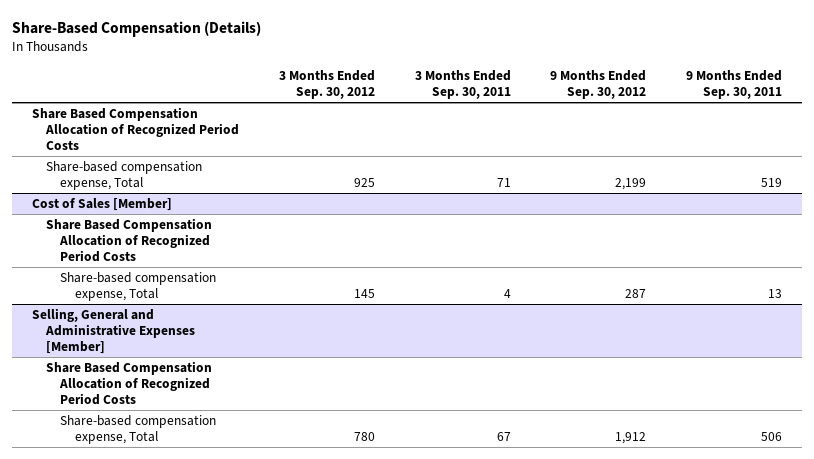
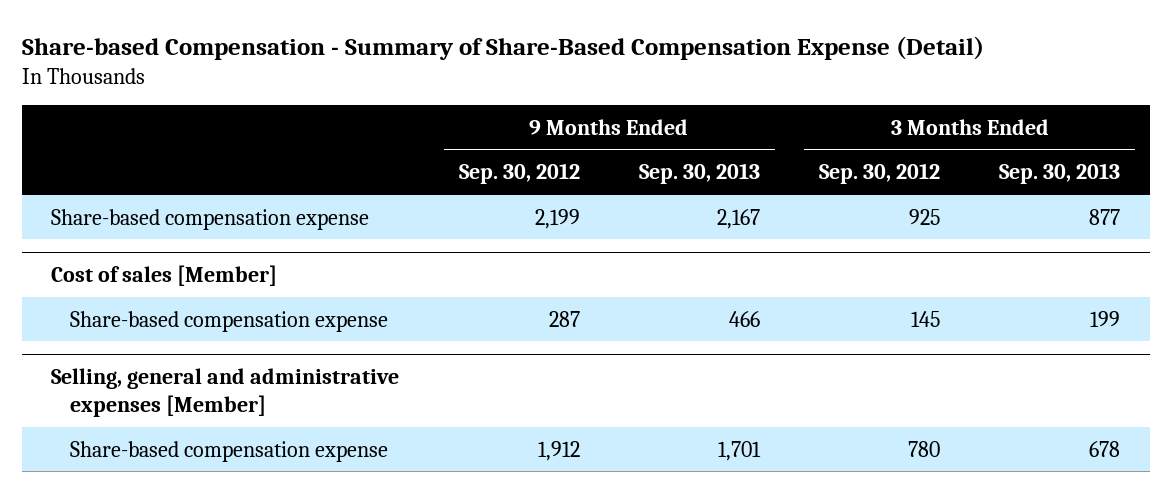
[11,20,261,37] Share-Based Compensation (Details) -> [21,35,984,60] Share-based Compensation - Summary of Share-Based Compensation Expense (Detail)
[414,70,511,100] 3 Months Ended Sep. 30, 2011 -> none
[686,70,783,100] 9 Months Ended Sep. 30, 2011 -> none
none -> [638,163,760,185] Sep. 30, 2013
none -> [999,163,1121,185] Sep. 30, 2013
[31,107,240,150] Share Based Compensation Allocation of Recognized Period Costs -> none
[46,218,213,262] Share Based Compensation Allocation of Recognized Period Costs -> none
[46,361,213,405] Share Based Compensation Allocation of Recognized Period Costs -> none
[46,161,203,190] Share-based compensation expense, Total -> [51,208,370,230] Share-based compensation expense
[31,198,172,212] Cost of Sales [Member] -> [51,265,278,287] Cost of sales [Member]
[60,272,217,301] Share-based compensation expense, Total -> [70,310,389,332] Share-based compensation expense
[31,308,196,354] Selling, General and Administrative Expenses [Member] -> [51,368,400,418] Selling, general and administrative expenses [Member]
[60,415,217,444] Share-based compensation expense, Total -> [70,440,389,462] Share-based compensation expense

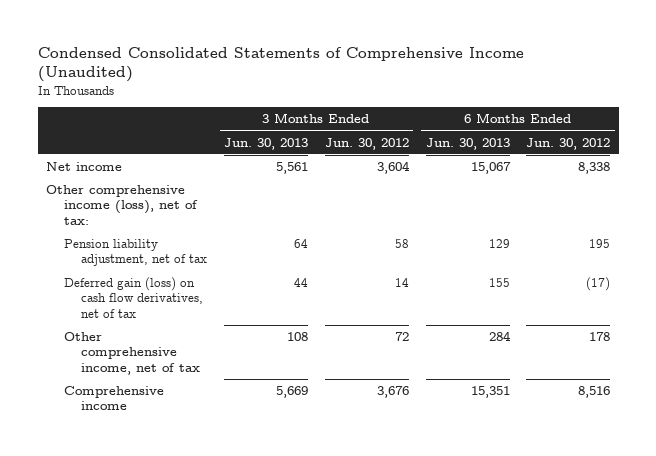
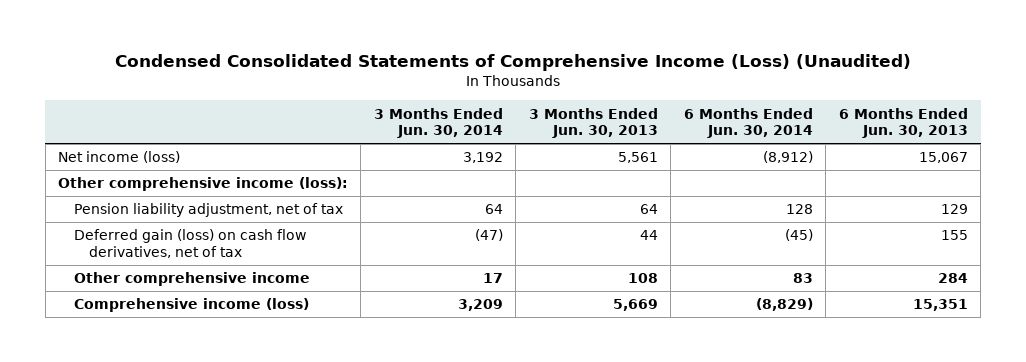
[37,46,524,83] Condensed Consolidated Statements of Comprehensive Income (Unaudited) -> [114,54,911,72] Condensed Consolidated Statements of Comprehensive Income (Loss) (Unaudited)
[324,137,409,150] Jun. 30, 2012 -> none
[526,137,611,150] Jun. 30, 2012 -> none
none -> [373,107,503,139] 3 Months Ended Jun. 30, 2014
none -> [683,107,813,139] 6 Months Ended Jun. 30, 2014
[46,162,123,172] Net income -> [58,151,181,164] Net income (loss)
[46,185,198,225] Other comprehensive income (loss), net of tax: -> [58,177,349,192] Other comprehensive income (loss):
[63,332,201,375] Other comprehensive income, net of tax -> [73,272,310,287] Other comprehensive income
[63,386,164,411] Comprehensive income -> [73,298,309,313] Comprehensive income (loss)

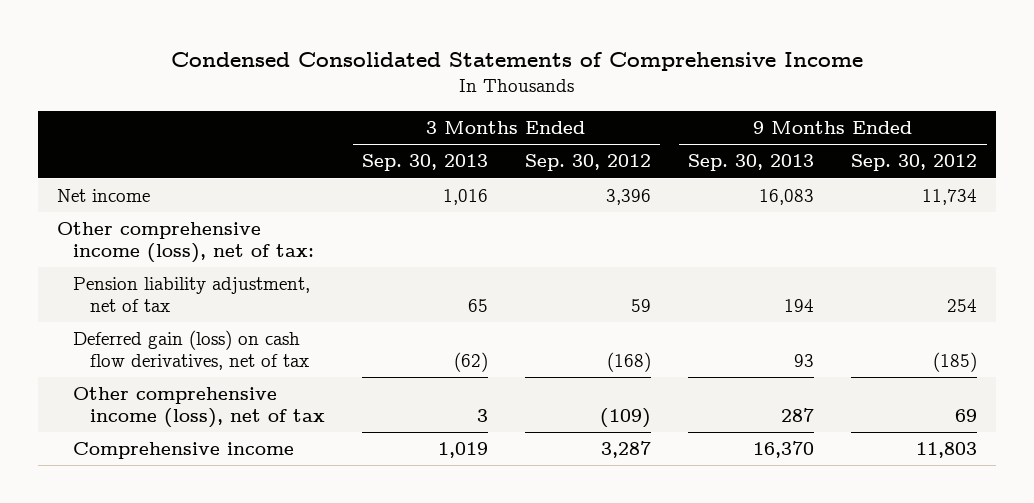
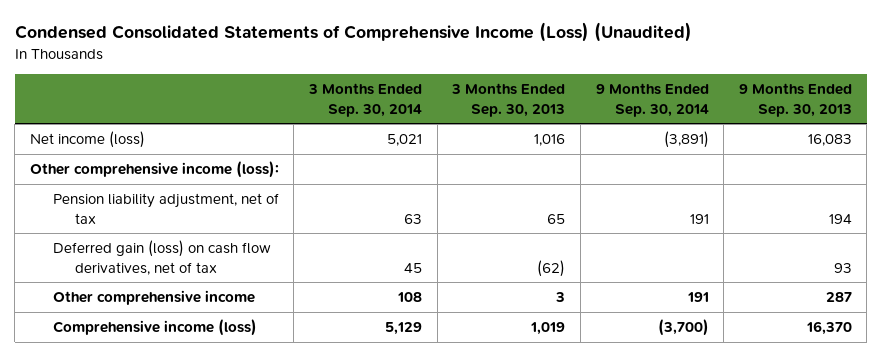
[171,52,864,72] Condensed Consolidated Statements of Comprehensive Income -> [14,22,692,43] Condensed Consolidated Statements of Comprehensive Income (Loss) (Unaudited)
[525,154,652,172] Sep. 30, 2012 -> none
[851,154,978,172] Sep. 30, 2012 -> none
none -> [308,83,423,117] 3 Months Ended Sep. 30, 2014
none -> [595,83,709,117] 9 Months Ended Sep. 30, 2014
[56,189,150,203] Net income -> [29,131,145,149] Net income (loss)
[56,222,315,263] Other comprehensive income (loss), net of tax: -> [29,161,279,179] Other comprehensive income (loss):
[73,387,325,428] Other comprehensive income (loss), net of tax -> [52,290,255,306] Other comprehensive income
[73,442,295,460] Comprehensive income -> [52,319,257,337] Comprehensive income (loss)

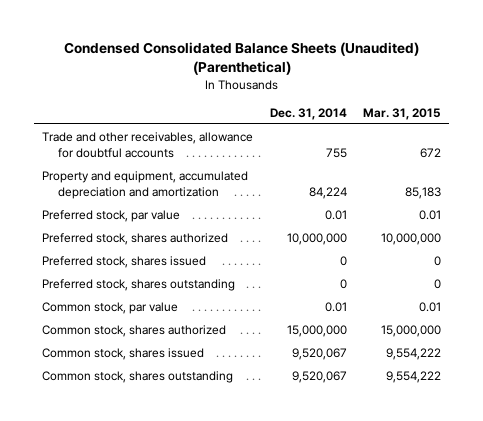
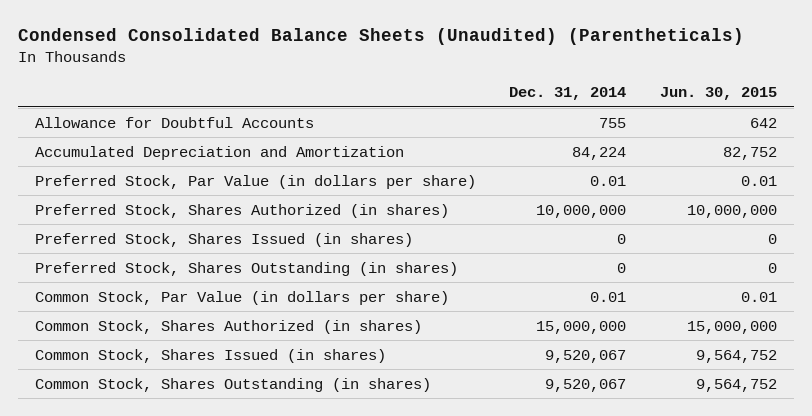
[63,42,419,76] Condensed Consolidated Balance Sheets (Unaudited) (Parenthetical) -> [17,28,744,46] Condensed Consolidated Balance Sheets (Unaudited) (Parentheticals)
[363,107,442,120] Mar. 31, 2015 -> none
none -> [660,87,778,101] Jun. 30, 2015
[42,131,254,158] Trade and other receivables, allowance for doubtful accounts -> [34,116,314,128] Allowance for Doubtful Accounts
[42,170,249,199] Property and equipment, accumulated depreciation and amortization -> [34,145,404,160] Accumulated Depreciation and Amortization
[42,209,181,222] Preferred stock, par value -> [34,174,476,189] Preferred Stock, Par Value (in dollars per share)
[42,232,229,245] Preferred stock, shares authorized -> [34,203,449,218] Preferred Stock, Shares Authorized (in shares)
[42,255,207,268] Preferred stock, shares issued -> [34,232,413,247] Preferred Stock, Shares Issued (in shares)
[42,278,236,291] Preferred stock, shares outstanding -> [34,261,458,276] Preferred Stock, Shares Outstanding (in shares)
[42,301,179,314] Common stock, par value -> [34,290,449,305] Common Stock, Par Value (in dollars per share)
[42,324,227,337] Common stock, shares authorized -> [34,319,422,334] Common Stock, Shares Authorized (in shares)
[42,347,205,360] Common stock, shares issued -> [34,348,386,363] Common Stock, Shares Issued (in shares)
[42,370,234,383] Common stock, shares outstanding -> [34,377,431,392] Common Stock, Shares Outstanding (in shares)

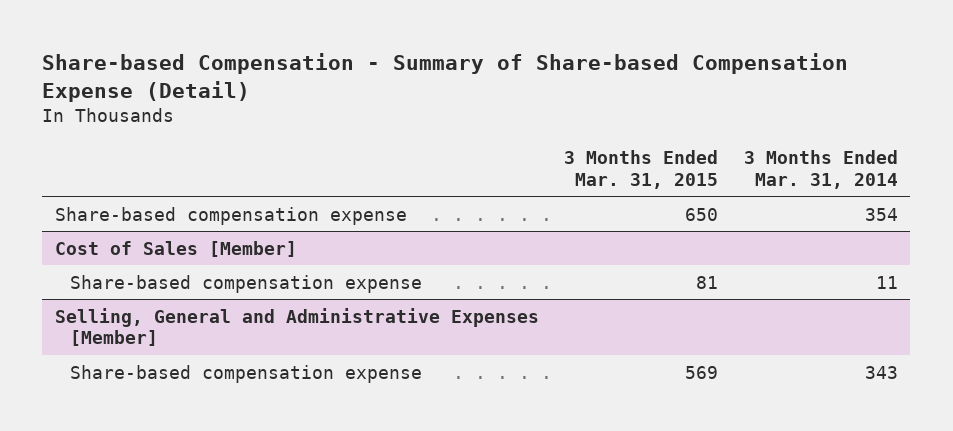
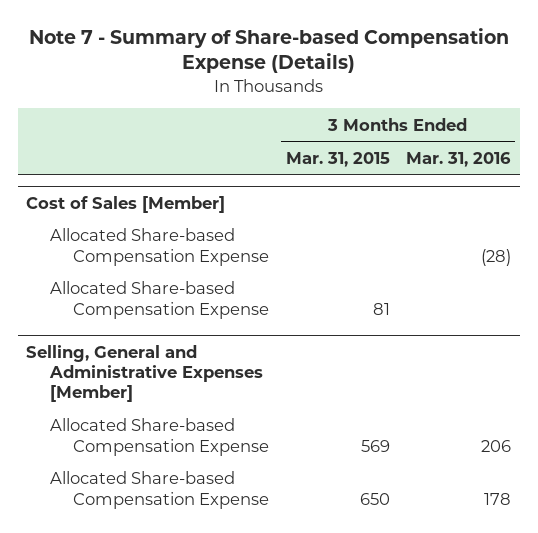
[42,53,849,103] Share-based Compensation - Summary of Share-based Compensation Expense (Detail) -> [28,27,509,74] Note 7 - Summary of Share-based Compensation Expense (Details)
[743,149,898,189] 3 Months Ended Mar. 31, 2014 -> none
none -> [406,152,512,168] Mar. 31, 2016
[55,206,408,225] Share-based compensation expense -> none
none -> [49,228,270,266] Allocated Share-based Compensation Expense
[69,274,422,293] Share-based compensation expense -> [49,281,270,319] Allocated Share-based Compensation Expense
[69,364,422,383] Share-based compensation expense -> [49,418,270,456] Allocated Share-based Compensation Expense
none -> [49,471,270,509] Allocated Share-based Compensation Expense

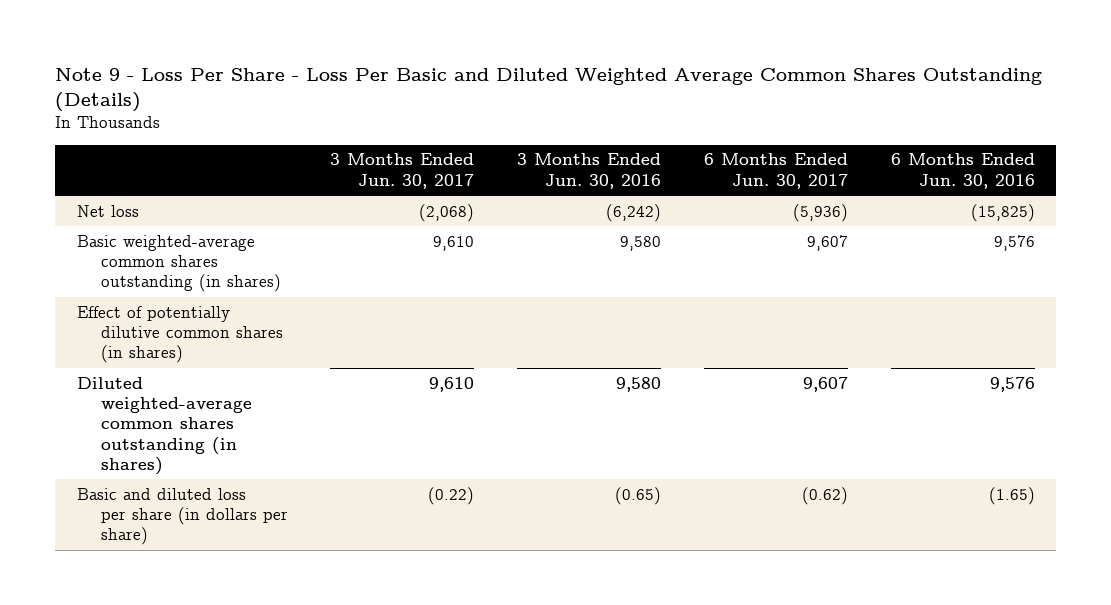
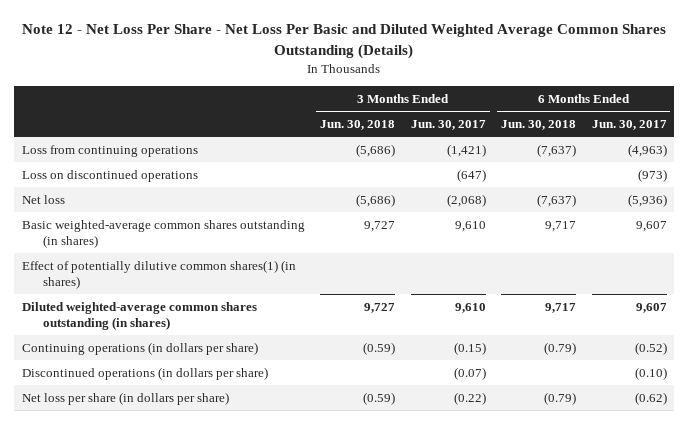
[55,67,1043,113] Note 9 - Loss Per Share - Loss Per Basic and Diluted Weighted Average Common Shares Outstanding (Details) -> [22,24,667,59] Note 12 - Net Loss Per Share - Net Loss Per Basic and Diluted Weighted Average Common Shares Outstanding (Details)
[517,153,662,189] 3 Months Ended Jun. 30, 2016 -> none
[890,153,1035,189] 6 Months Ended Jun. 30, 2016 -> none
none -> [320,120,396,131] Jun. 30, 2018
none -> [501,120,577,131] Jun. 30, 2018
none -> [21,144,198,157] Loss from continuing operations
none -> [21,169,198,182] Loss on discontinued operations
[76,305,283,364] Effect of potentially dilutive common shares (in shares) -> [21,259,296,289] Effect of potentially dilutive common shares(1) (in shares)
none -> [21,341,258,355] Continuing operations (in dollars per share)
none -> [21,366,268,380] Discontinued operations (in dollars per share)
[76,487,288,546] Basic and diluted loss per share (in dollars per share) -> [21,391,229,405] Net loss per share (in dollars per share)

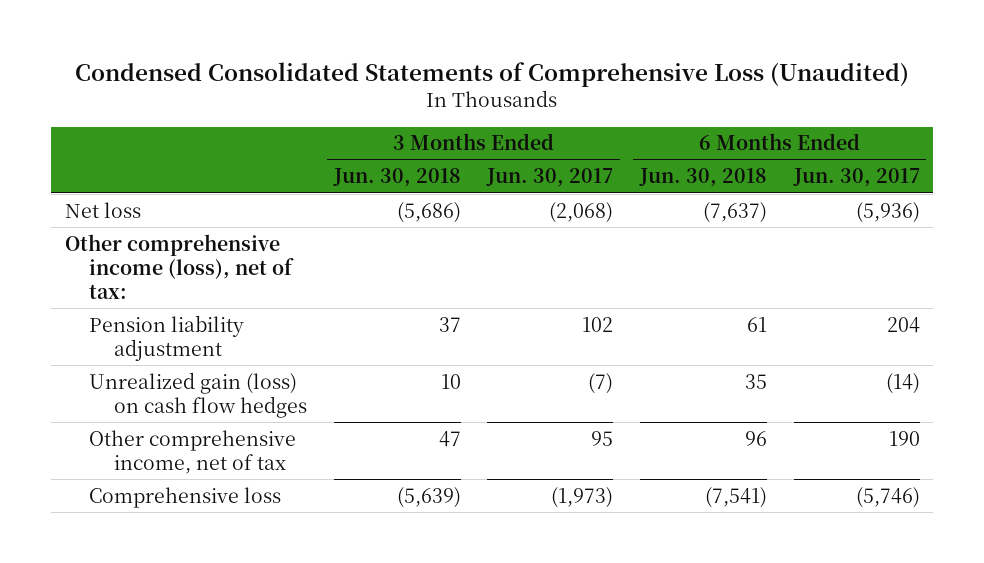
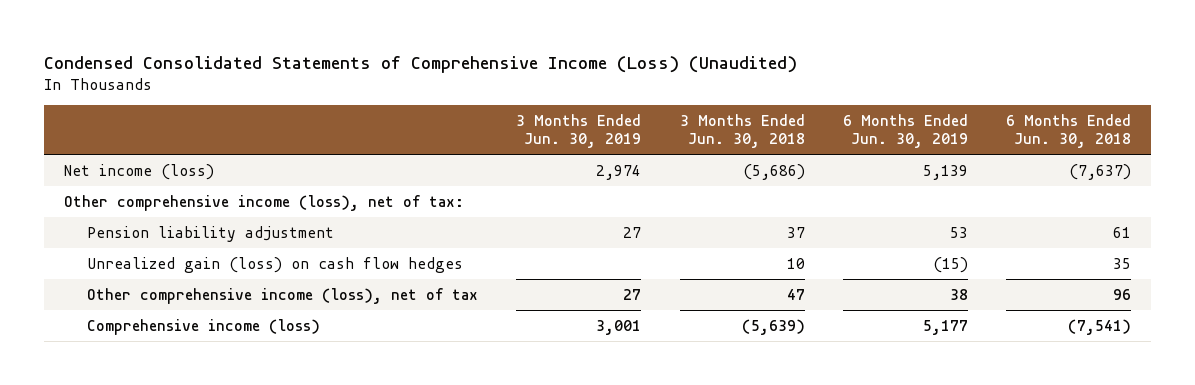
[75,62,910,88] Condensed Consolidated Statements of Comprehensive Loss (Unaudited) -> [44,55,798,73] Condensed Consolidated Statements of Comprehensive Income (Loss) (Unaudited)
[486,168,614,188] Jun. 30, 2017 -> none
[792,168,920,188] Jun. 30, 2017 -> none
none -> [516,113,642,149] 3 Months Ended Jun. 30, 2019
none -> [843,113,969,149] 6 Months Ended Jun. 30, 2019
[64,201,141,218] Net loss -> [63,163,214,180] Net income (loss)
[89,429,297,474] Other comprehensive income, net of tax -> [86,287,478,304] Other comprehensive income (loss), net of tax
[89,486,282,508] Comprehensive loss -> [86,318,320,335] Comprehensive income (loss)

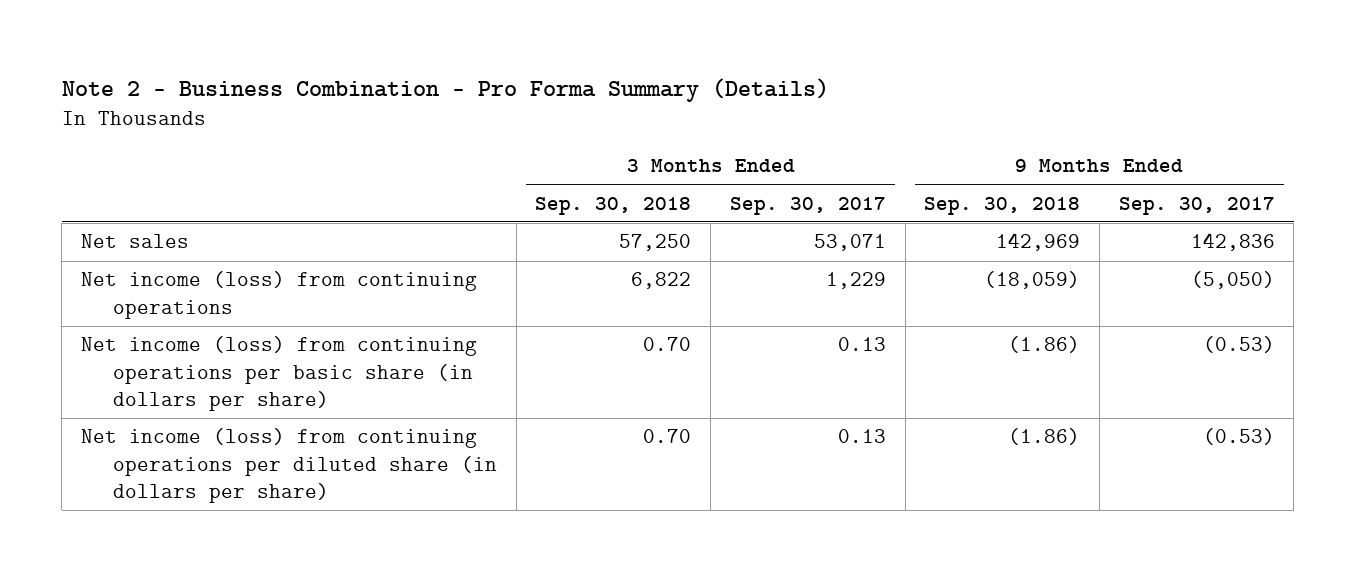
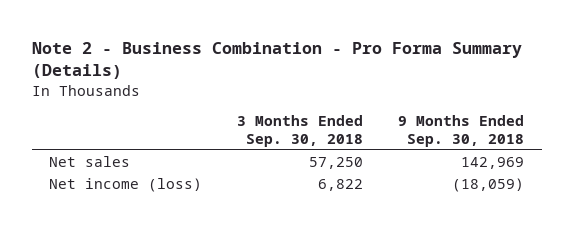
[729,196,886,215] Sep. 30, 2017 -> none
[1118,196,1275,215] Sep. 30, 2017 -> none
[81,336,478,411] Net income (loss) from continuing operations per basic share (in dollars per share) -> none
[81,428,498,503] Net income (loss) from continuing operations per diluted share (in dollars per share) -> none
[81,271,478,319] Net income (loss) from continuing operations -> [49,178,203,193] Net income (loss)

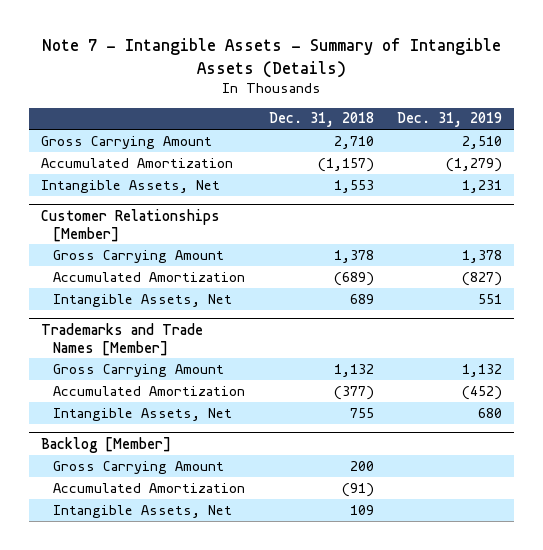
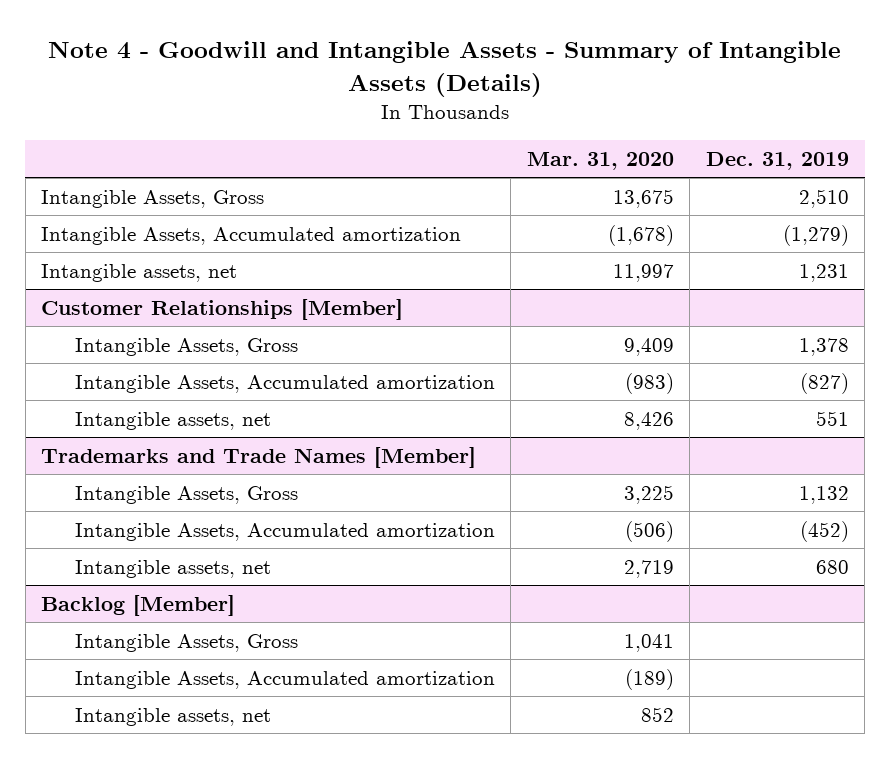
[41,38,501,78] Note 7 - Intangible Assets - Summary of Intangible Assets (Details) -> [48,41,842,97] Note 4 - Goodwill and Intangible Assets - Summary of Intangible Assets (Details)
[268,112,374,128] Dec. 31, 2018 -> none
none -> [526,151,674,170] Mar. 31, 2020
[40,135,212,149] Gross Carrying Amount -> [41,189,265,208] Intangible Assets, Gross
[40,157,233,168] Accumulated Amortization -> [41,226,462,245] Intangible Assets, Accumulated amortization
[40,179,220,193] Intangible Assets, Net -> [41,263,238,282] Intangible assets, net
[53,249,225,263] Gross Carrying Amount -> [74,337,298,356] Intangible Assets, Gross
[53,271,246,282] Accumulated Amortization -> [74,374,495,393] Intangible Assets, Accumulated amortization
[53,293,233,307] Intangible Assets, Net -> [74,411,271,430] Intangible assets, net
[53,363,225,377] Gross Carrying Amount -> [74,485,298,504] Intangible Assets, Gross
[53,385,246,396] Accumulated Amortization -> [74,522,495,541] Intangible Assets, Accumulated amortization
[53,407,233,421] Intangible Assets, Net -> [74,559,271,578] Intangible assets, net
[53,460,225,474] Gross Carrying Amount -> [74,633,298,652] Intangible Assets, Gross
[53,482,246,493] Accumulated Amortization -> [74,670,495,689] Intangible Assets, Accumulated amortization
[53,504,233,518] Intangible Assets, Net -> [74,707,271,726] Intangible assets, net

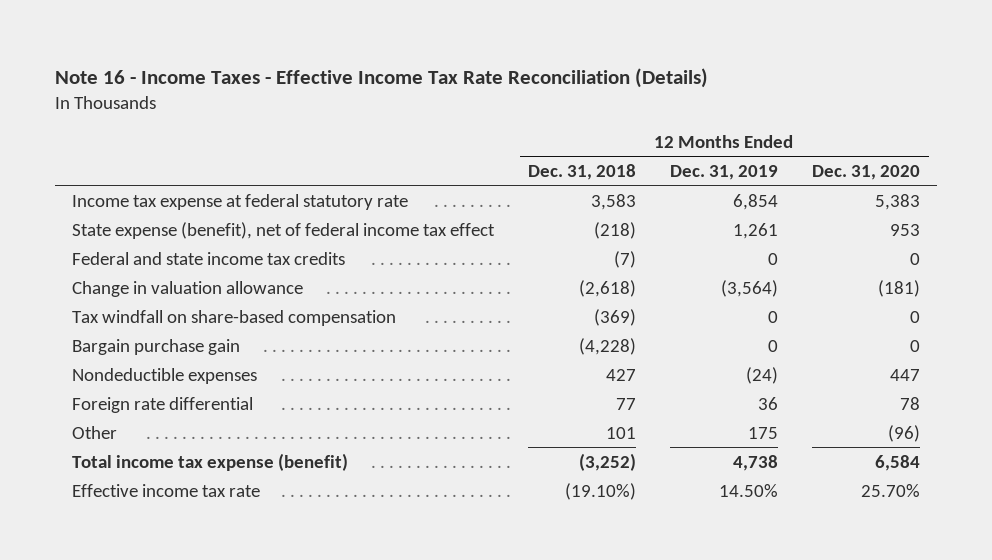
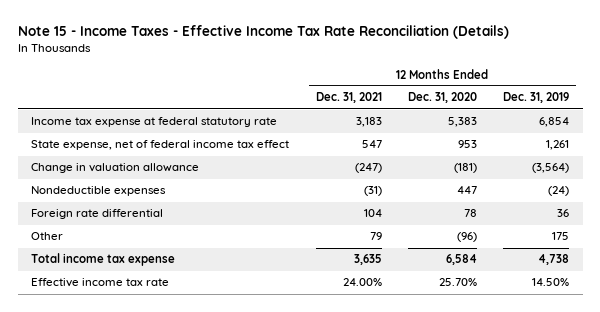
[54,67,708,88] Note 16 - Income Taxes - Effective Income Tax Rate Reconciliation (Details) -> [17,24,509,39] Note 15 - Income Taxes - Effective Income Tax Rate Reconciliation (Details)
[528,163,637,180] Dec. 31, 2018 -> none
none -> [315,92,382,104] Dec. 31, 2021
[71,251,345,265] Federal and state income tax credits -> none
[71,221,495,239] State expense (benefit), net of federal income tax effect -> [31,140,290,151] State expense, net of federal income tax effect
[71,309,396,326] Tax windfall on share-based compensation -> none
[71,338,240,355] Bargain purchase gain -> none
[71,452,348,471] Total income tax expense (benefit) -> [31,253,176,267] Total income tax expense

